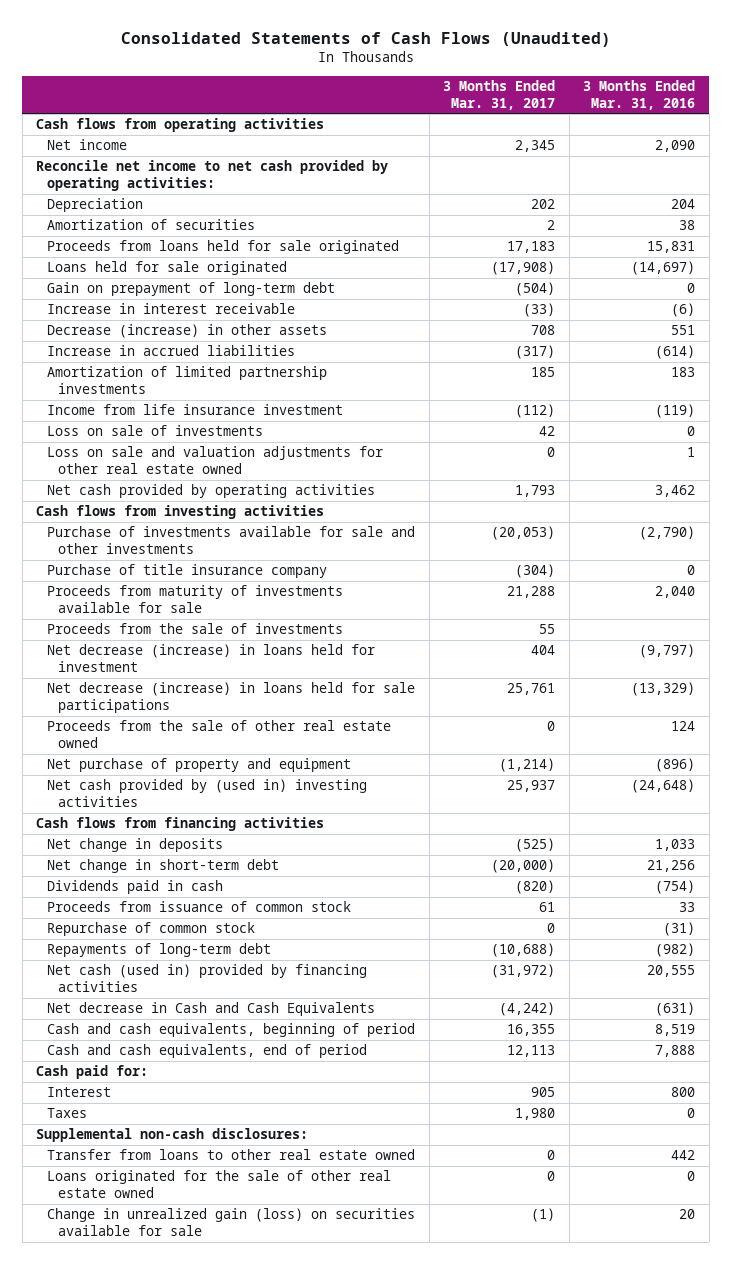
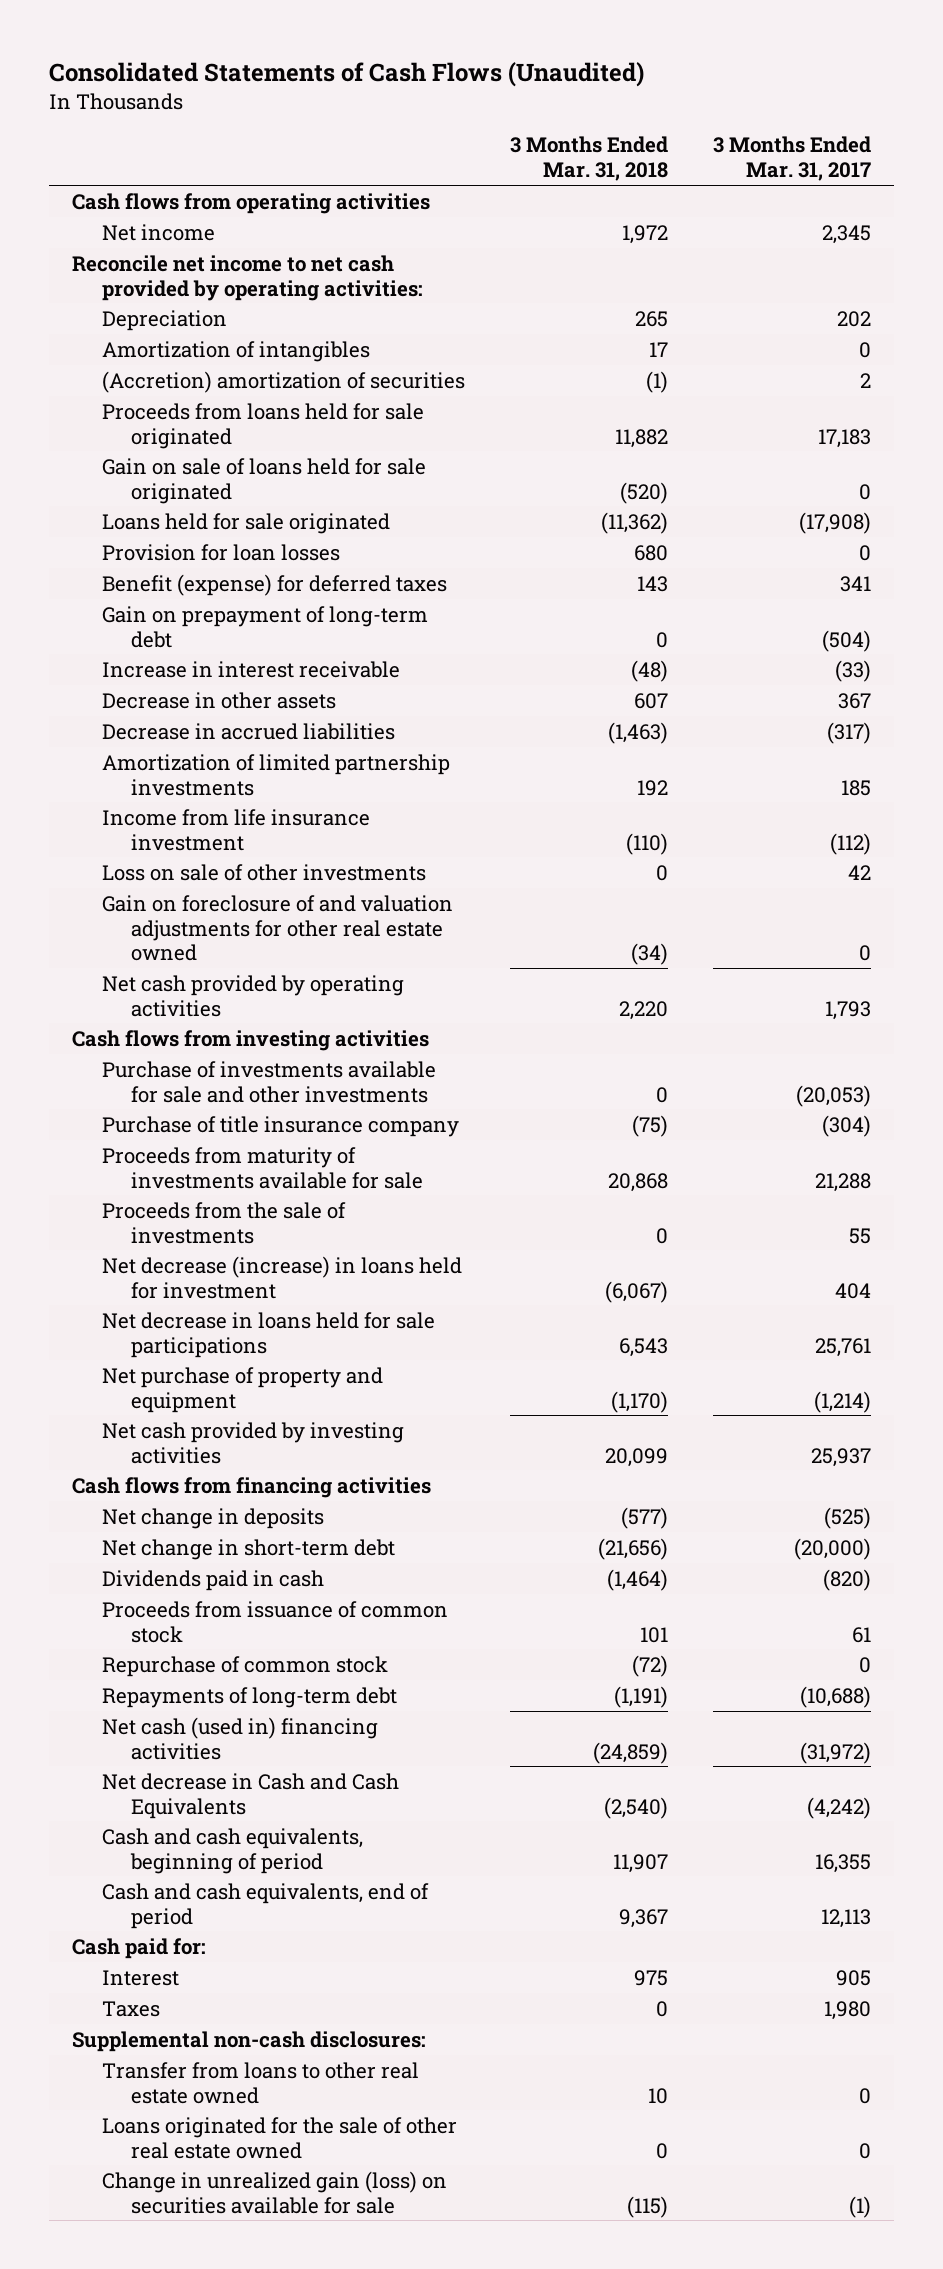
[583,80,696,110] 3 Months Ended Mar. 31, 2016 -> none
none -> [510,136,669,182] 3 Months Ended Mar. 31, 2018
none -> [101,340,370,362] Amortization of intangibles
[47,219,256,231] Amortization of securities -> [101,370,465,393] (Accretion) amortization of securities
none -> [101,457,426,504] Gain on sale of loans held for sale originated
none -> [101,543,340,561] Provision for loan losses
none -> [101,573,447,596] Benefit (expense) for deferred taxes
[47,324,328,339] Decrease (increase) in other assets -> [101,691,336,709] Decrease in other assets
[531,325,556,336] 708 -> [838,692,872,709] 367
[47,345,296,357] Increase in accrued liabilities -> [101,722,395,740] Decrease in accrued liabilities
[47,425,264,437] Loss on sale of investments -> [101,863,426,881] Loss on sale of other investments
[47,446,384,475] Loss on sale and valuation adjustments for other real estate owned -> [101,894,453,962] Gain on foreclosure of and valuation adjustments for other real estate owned
[47,720,392,749] Proceeds from the sale of other real estate owned -> none
[47,682,416,714] Net decrease (increase) in loans held for sale participations -> [101,1311,435,1358] Net decrease in loans held for sale participations
[47,779,368,808] Net cash provided by (used in) investing activities -> [101,1421,404,1464] Net cash provided by investing activities
[47,964,368,993] Net cash (used in) provided by financing activities -> [101,1716,378,1760] Net cash (used in) financing activities

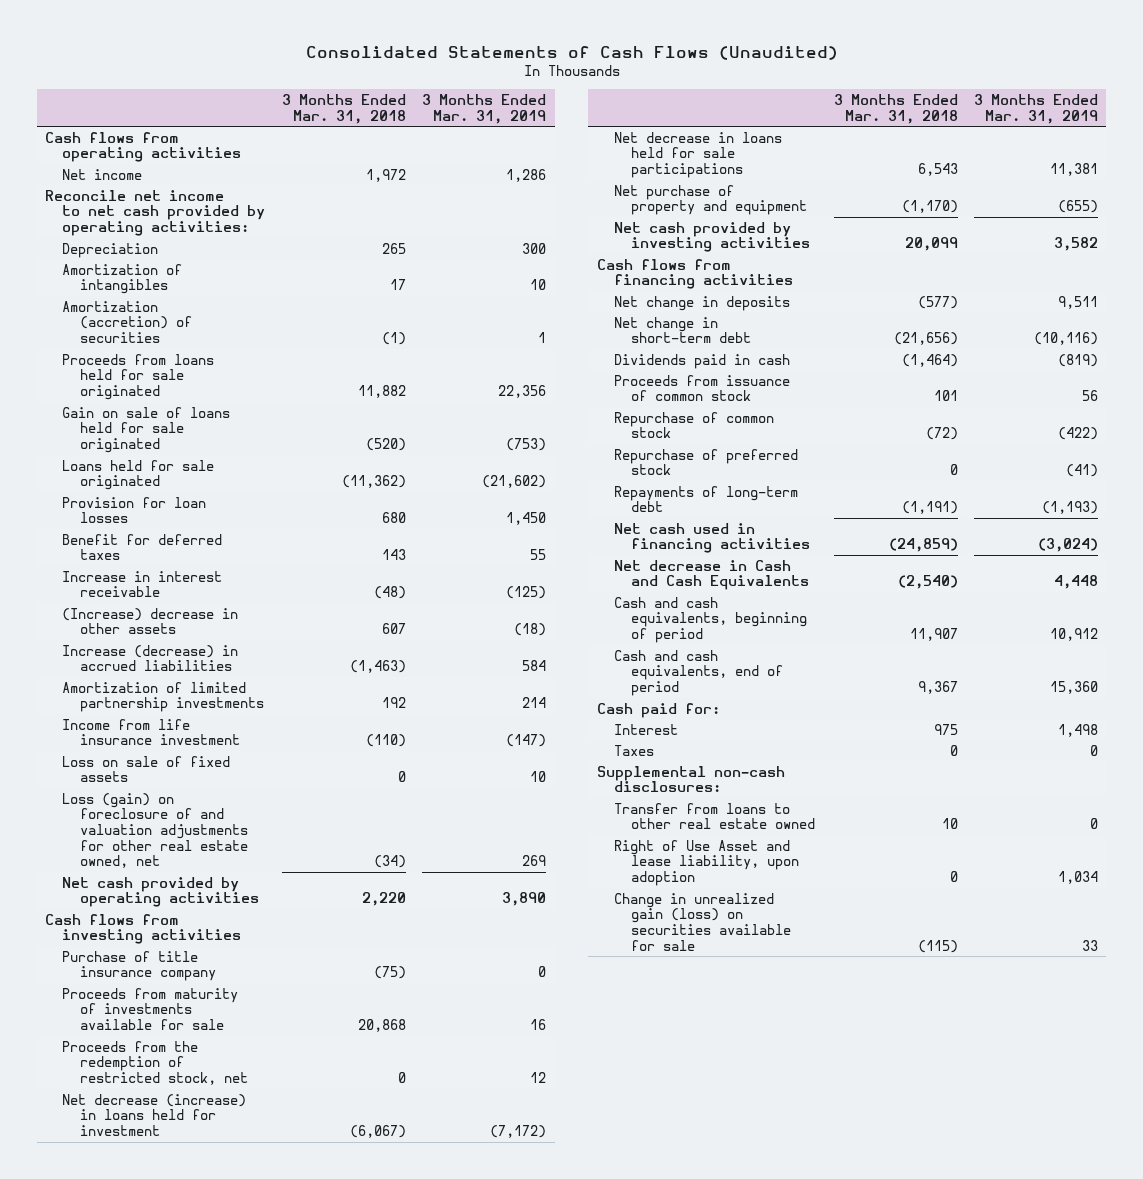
[713,136,872,182] 3 Months Ended Mar. 31, 2017 -> none
none -> [422,94,547,124] 3 Months Ended Mar. 31, 2019
[101,370,465,393] (Accretion) amortization of securities -> [62,300,192,344] Amortization (accretion) of securities
[101,605,428,648] Gain on prepayment of long-term debt -> none
[101,573,447,596] Benefit (expense) for deferred taxes -> [62,533,223,561] Benefit for deferred taxes
[101,691,336,709] Decrease in other assets -> [62,607,239,635] (Increase) decrease in other assets
[101,722,395,740] Decrease in accrued liabilities -> [62,644,239,672] Increase (decrease) in accrued liabilities
[101,863,426,881] Loss on sale of other investments -> [62,755,231,783] Loss on sale of fixed assets
[101,894,453,962] Gain on foreclosure of and valuation adjustments for other real estate owned -> [62,792,248,869] Loss (gain) on foreclosure of and valuation adjustments for other real estate owned, net
[101,1060,436,1103] Purchase of investments available for sale and other investments -> none
[101,1201,346,1244] Proceeds from the sale of investments -> none
none -> [62,1040,248,1086] Proceeds from the redemption of restricted stock, net
none -> [614,448,799,476] Repurchase of preferred stock
[101,1716,378,1760] Net cash (used in) financing activities -> [614,522,811,554] Net cash used in financing activities
[101,2116,457,2159] Loans originated for the sale of other real estate owned -> none
none -> [614,839,800,887] Right of Use Asset and lease liability, upon adoption

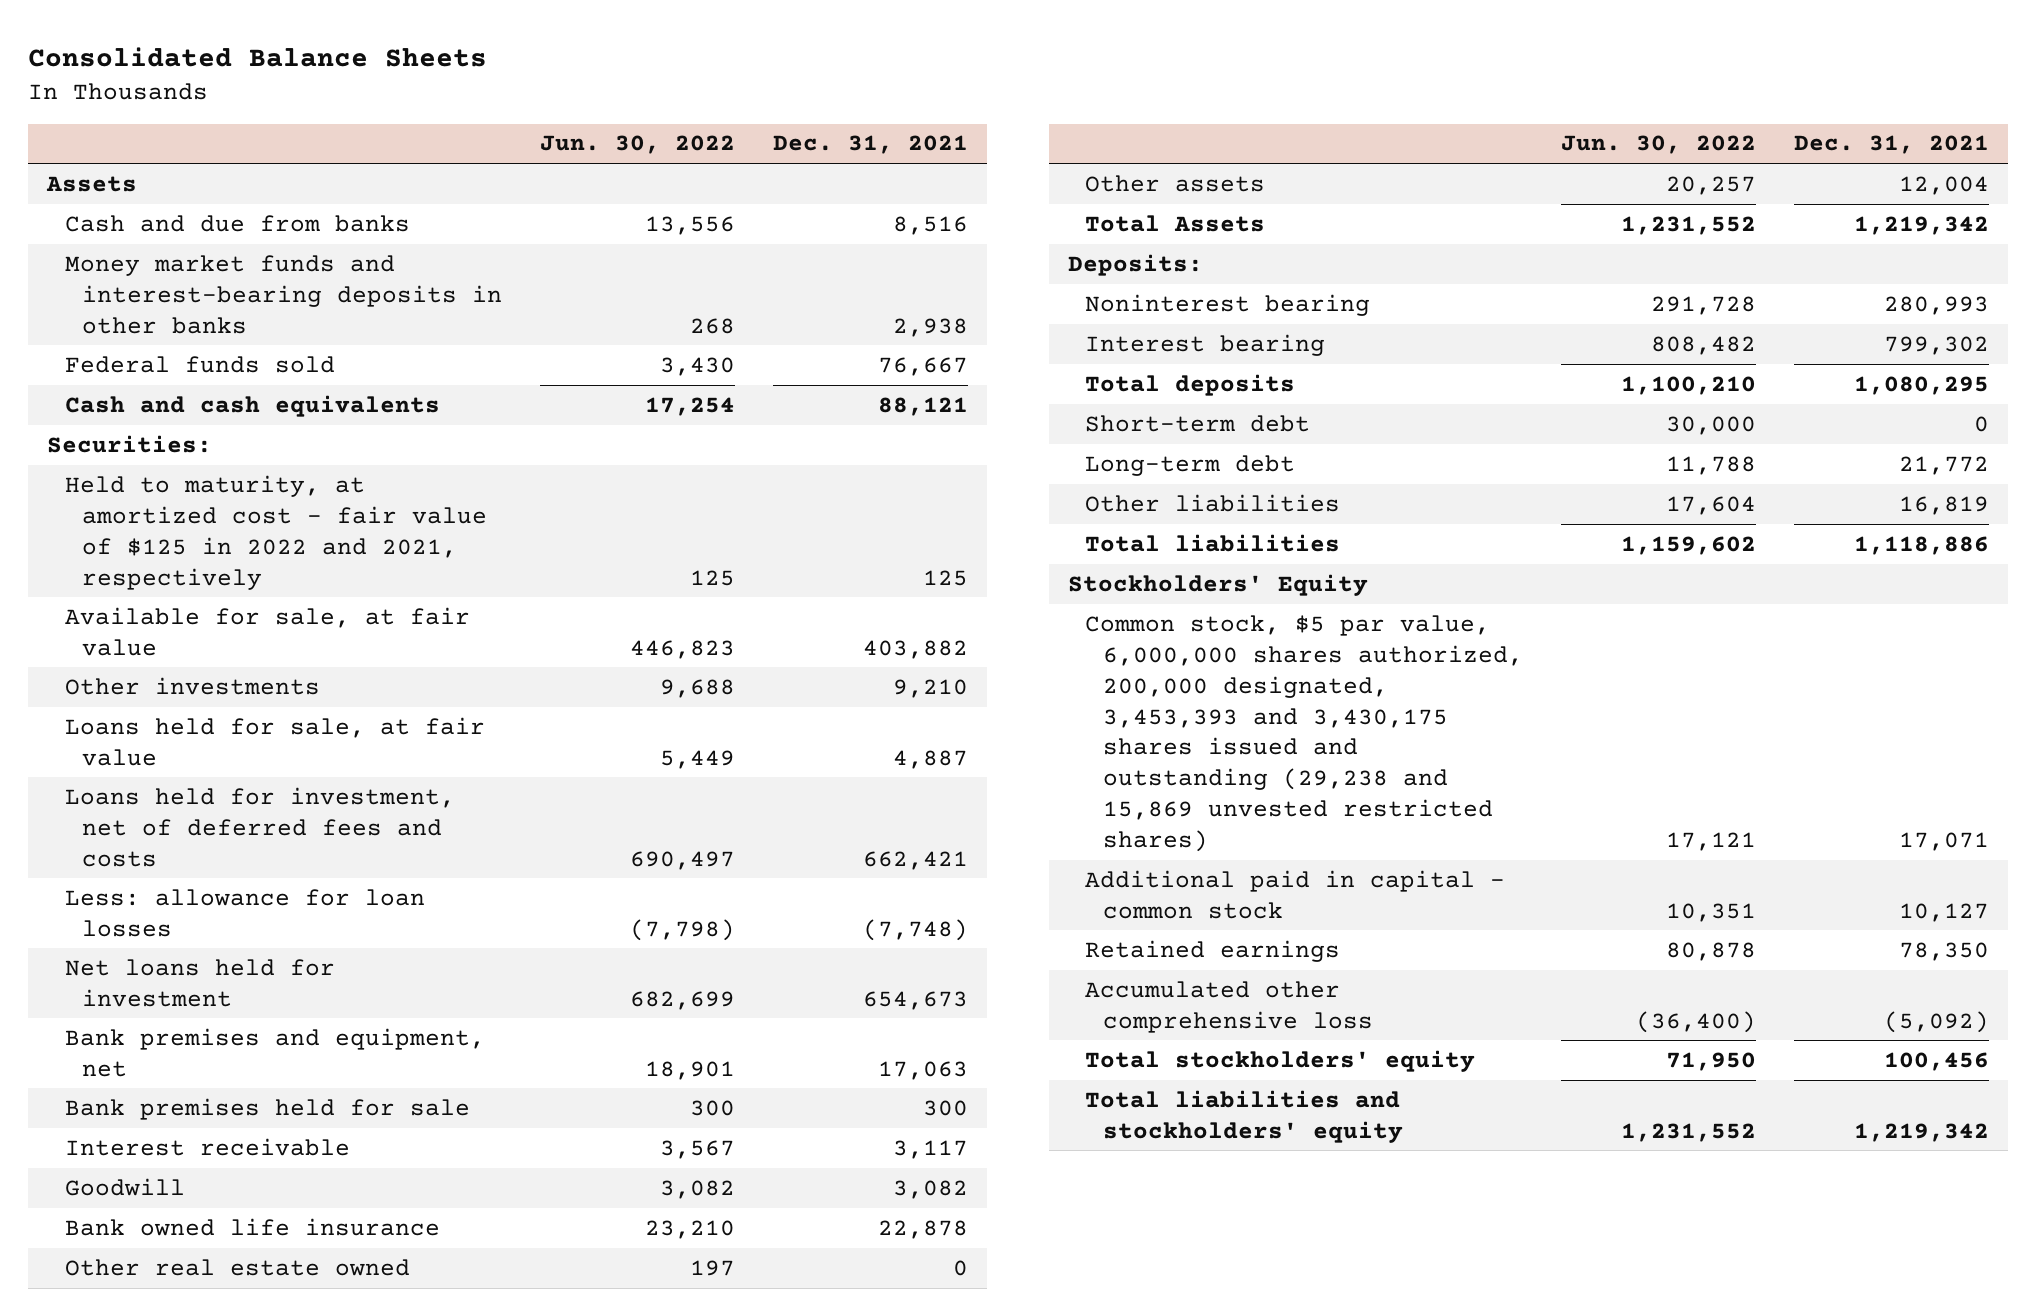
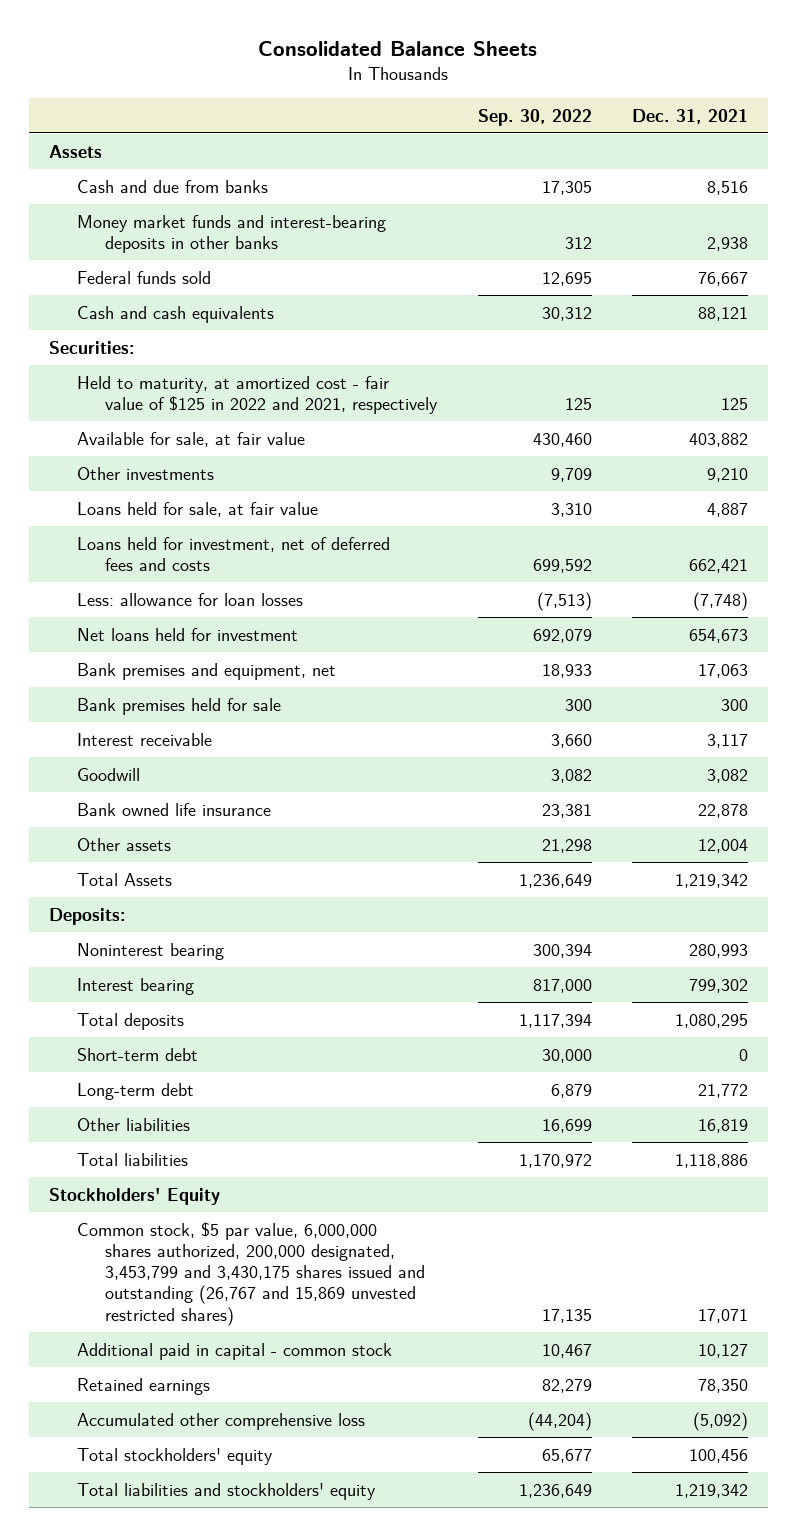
[540,135,736,155] Jun. 30, 2022 -> none
none -> [477,108,592,126] Sep. 30, 2022
[64,1258,410,1276] Other real estate owned -> none
[1085,614,1523,853] Common stock, $5 par value, 6,000,000 shares authorized, 200,000 designated, 3,453,393 and 3,430,175 shares issued and outstanding (29,238 and 15,869 unvested restricted shares) -> [76,1221,426,1326] Common stock, $5 par value, 6,000,000 shares authorized, 200,000 designated, 3,453,799 and 3,430,175 shares issued and outstanding (26,767 and 15,869 unvested restricted shares)

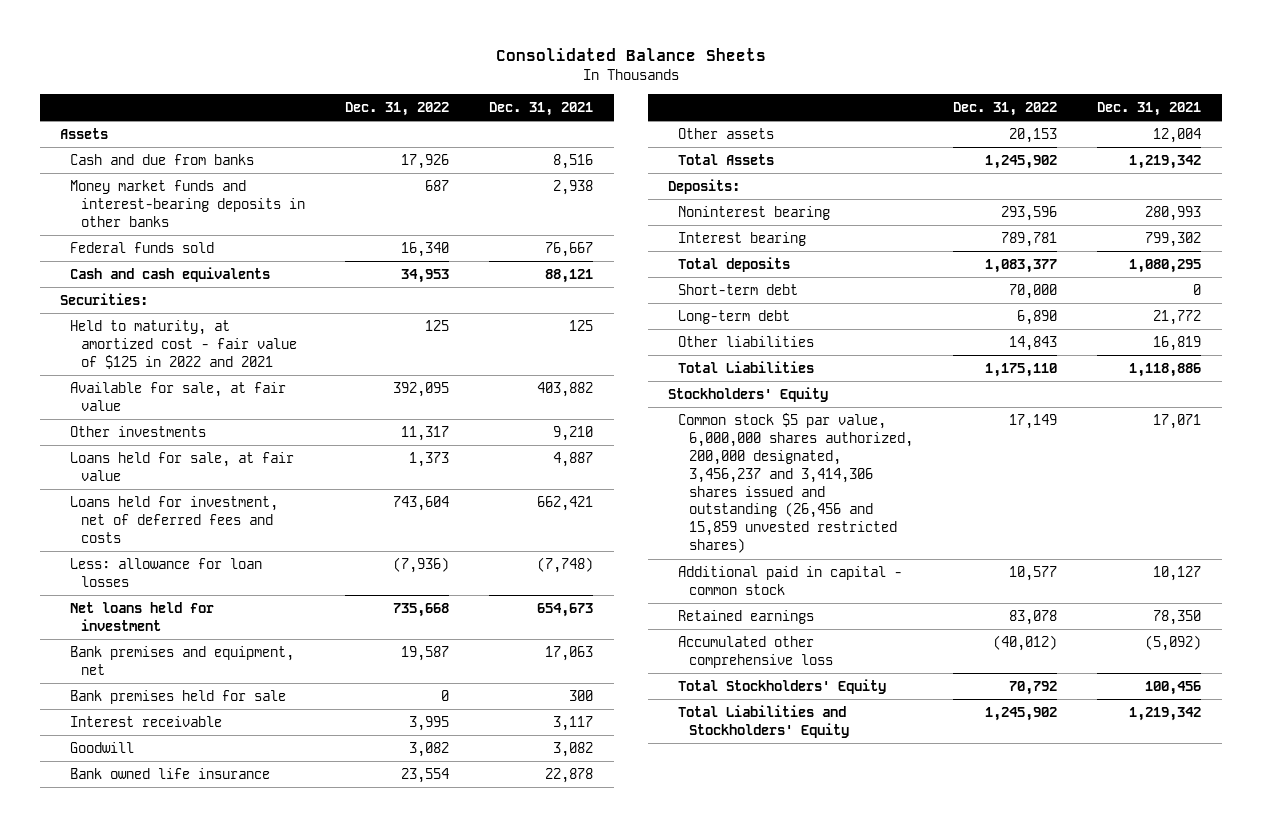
[477,108,592,126] Sep. 30, 2022 -> none
none -> [345,101,450,116] Dec. 31, 2022
[76,375,439,414] Held to maturity, at amortized cost - fair value of $125 in 2022 and 2021, respectively -> [70,320,297,369] Held to maturity, at amortized cost - fair value of $125 in 2022 and 2021
[76,1152,188,1166] Total liabilities -> [678,361,815,374] Total Liabilities
[76,1221,426,1326] Common stock, $5 par value, 6,000,000 shares authorized, 200,000 designated, 3,453,799 and 3,430,175 shares issued and outstanding (26,767 and 15,869 unvested restricted shares) -> [678,413,913,554] Common stock $5 par value, 6,000,000 shares authorized, 200,000 designated, 3,456,237 and 3,414,306 shares issued and outstanding (26,456 and 15,859 unvested restricted shares)
[76,1447,273,1465] Total stockholders' equity -> [678,679,887,695] Total Stockholders' Equity
[76,1482,376,1500] Total liabilities and stockholders' equity -> [678,705,849,738] Total Liabilities and Stockholders' Equity

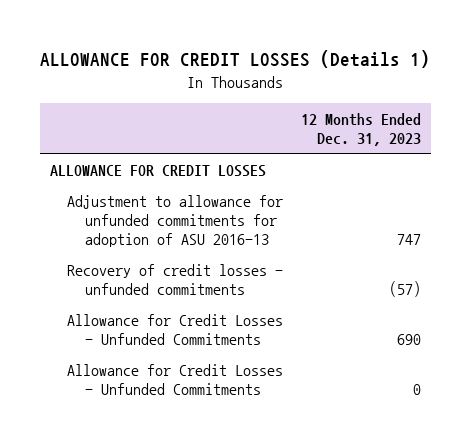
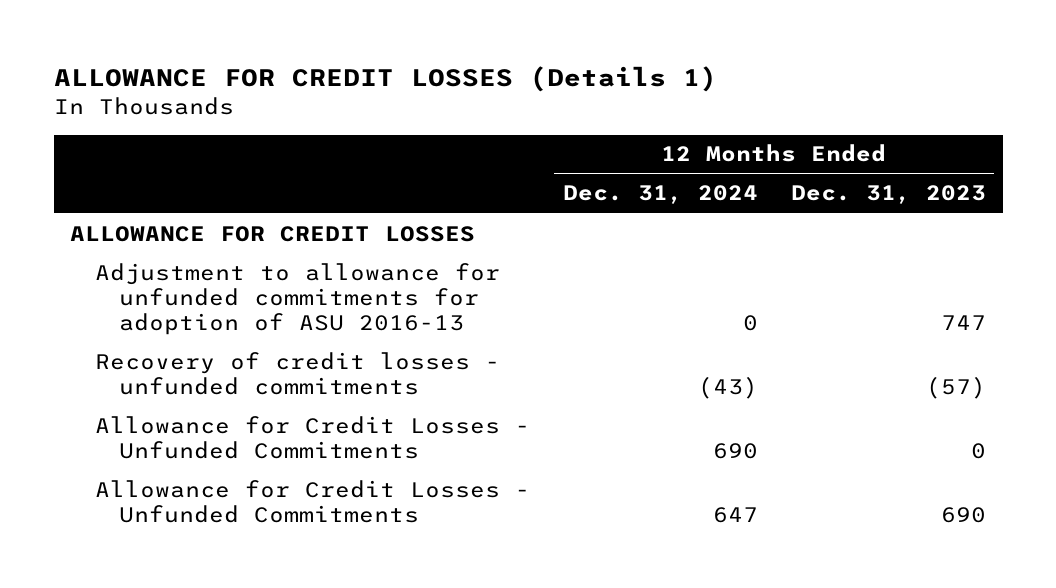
none -> [562,185,758,205] Dec. 31, 2024
[67,313,284,345] Allowance for Credit Losses - Unfunded Commitments -> [94,479,530,523] Allowance for Credit Losses - Unfunded Commitments

